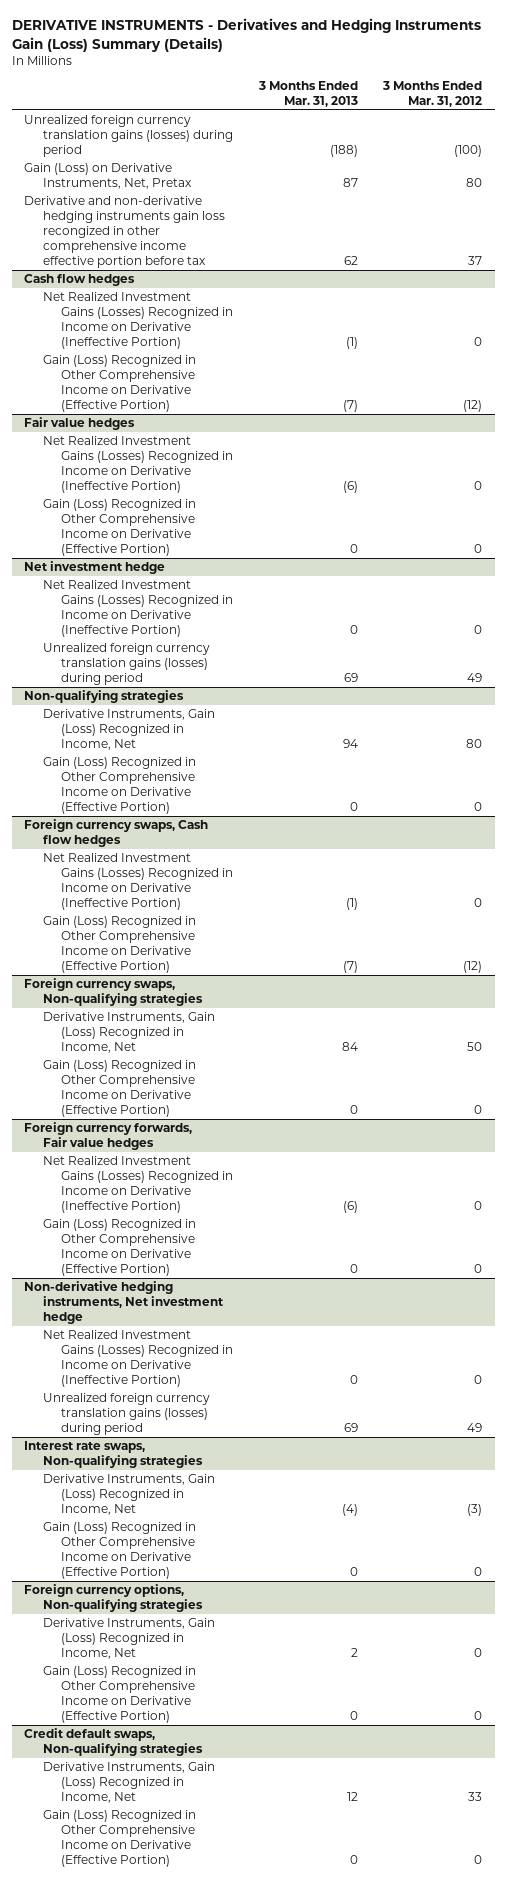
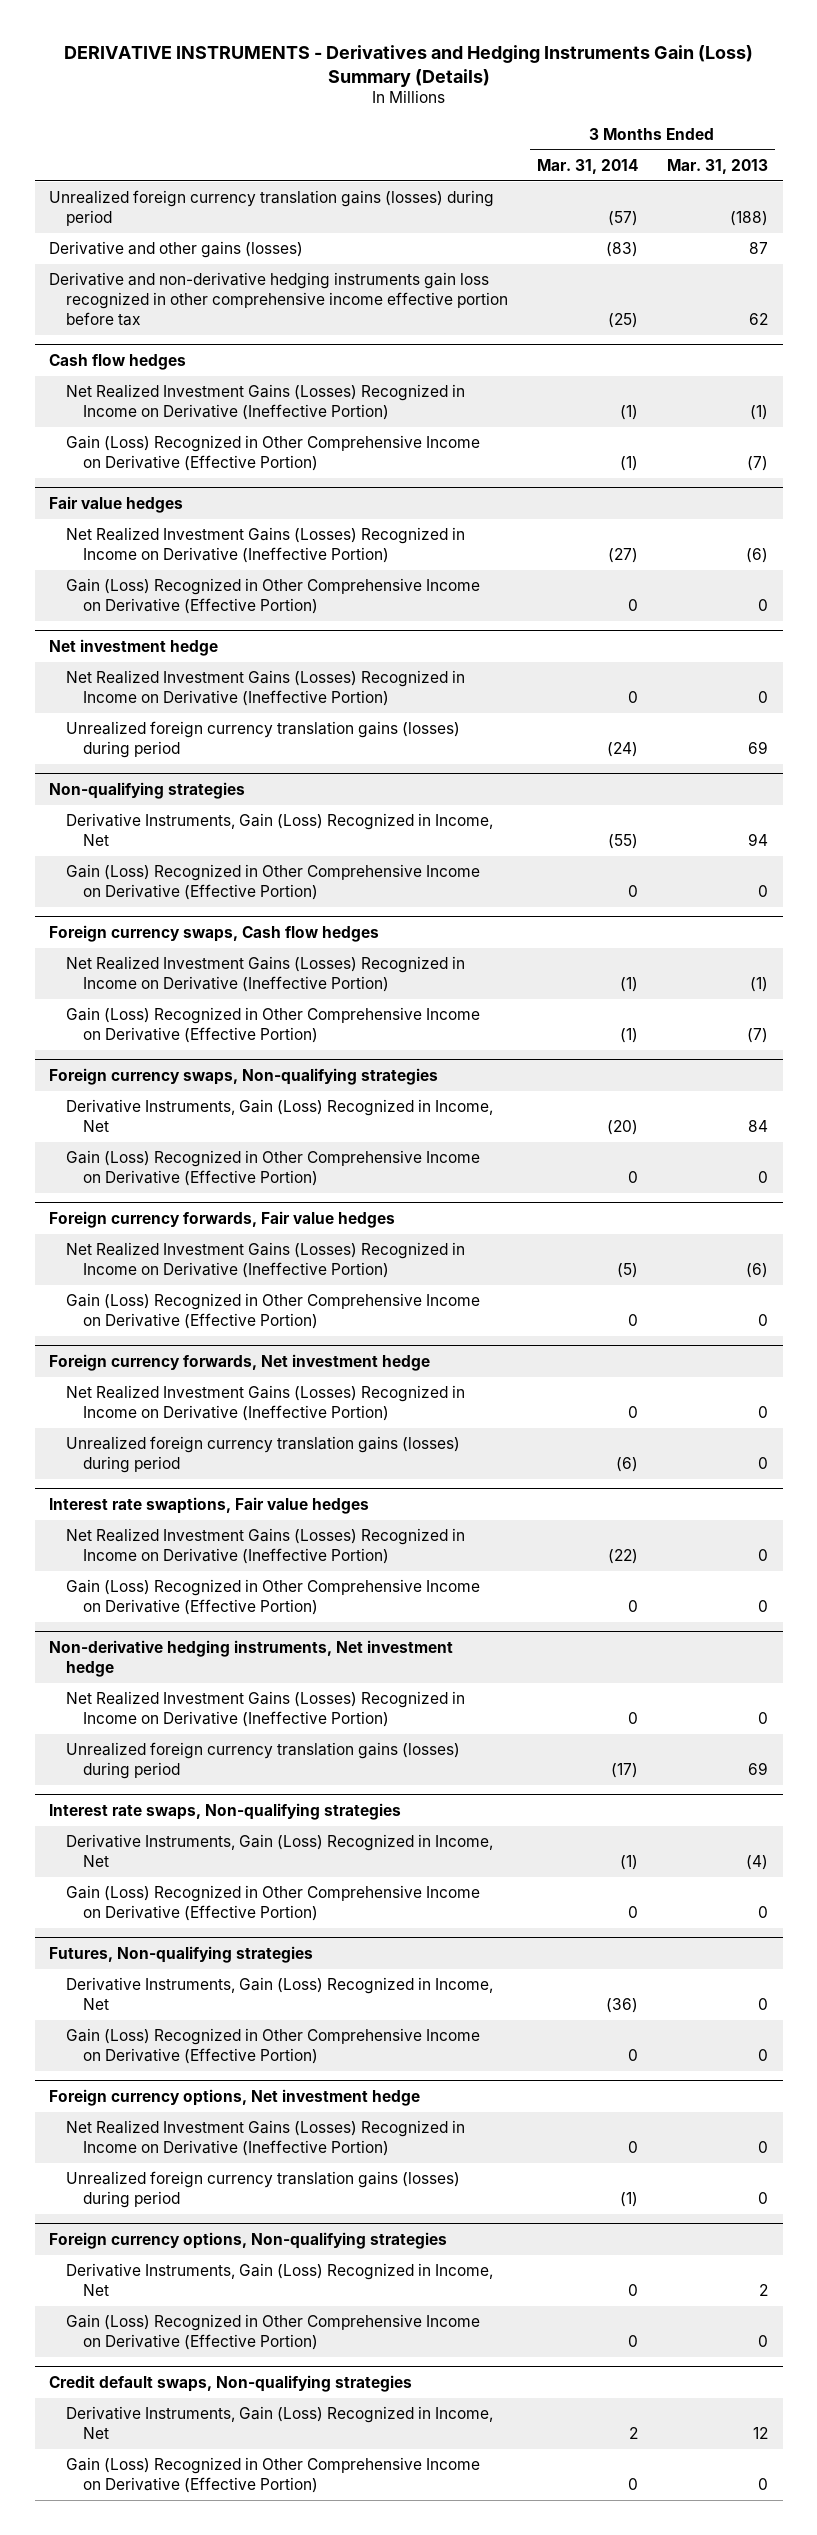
[382,80,483,107] 3 Months Ended Mar. 31, 2012 -> none
none -> [536,158,638,174] Mar. 31, 2014
[24,163,192,190] Gain (Loss) on Derivative Instruments, Net, Pretax -> [49,241,304,259] Derivative and other gains (losses)
[24,196,225,268] Derivative and non-derivative hedging instruments gain loss recongized in other comprehensive income effective portion before tax -> [49,272,508,326] Derivative and non-derivative hedging instruments gain loss recognized in other comprehensive income effective portion before tax
none -> [49,1354,431,1372] Foreign currency forwards, Net investment hedge
none -> [65,1385,465,1421] Net Realized Investment Gains (Losses) Recognized in Income on Derivative (Ineffective Portion)
none -> [65,1436,460,1473] Unrealized foreign currency translation gains (losses) during period
none -> [49,1497,370,1515] Interest rate swaptions, Fair value hedges
none -> [65,1528,465,1564] Net Realized Investment Gains (Losses) Recognized in Income on Derivative (Ineffective Portion)
none -> [65,1579,480,1615] Gain (Loss) Recognized in Other Comprehensive Income on Derivative (Effective Portion)
none -> [49,1946,314,1964] Futures, Non-qualifying strategies
none -> [65,1977,493,2010] Derivative Instruments, Gain (Loss) Recognized in Income, Net
none -> [65,2028,480,2064] Gain (Loss) Recognized in Other Comprehensive Income on Derivative (Effective Portion)
none -> [49,2089,421,2107] Foreign currency options, Net investment hedge
none -> [65,2120,465,2156] Net Realized Investment Gains (Losses) Recognized in Income on Derivative (Ineffective Portion)
none -> [65,2171,460,2208] Unrealized foreign currency translation gains (losses) during period

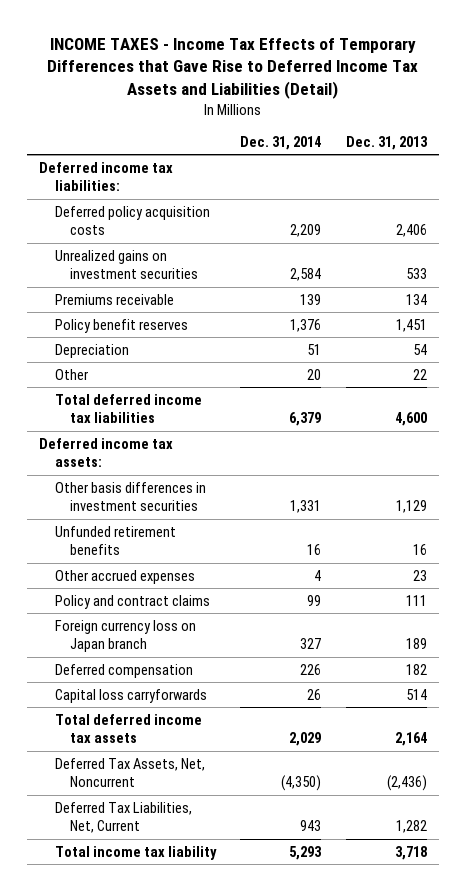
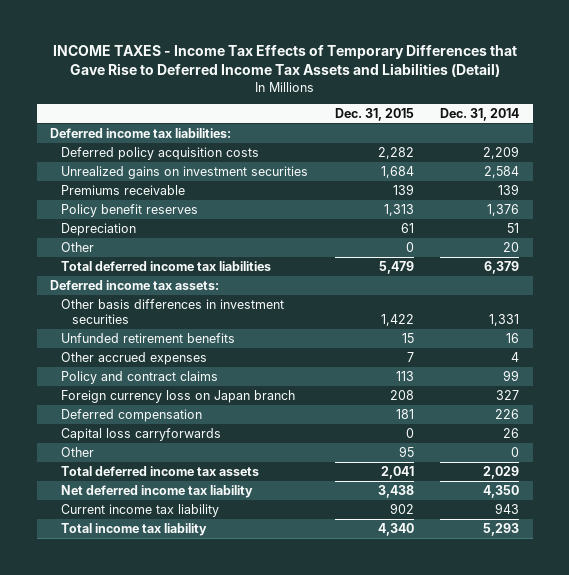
[345,136,428,151] Dec. 31, 2013 -> none
none -> [334,107,414,121] Dec. 31, 2015
none -> [61,446,95,457] Other
[54,757,205,788] Deferred Tax Assets, Net, Noncurrent -> none
none -> [61,484,254,498] Net deferred income tax liability
[54,801,192,834] Deferred Tax Liabilities, Net, Current -> [61,503,220,517] Current income tax liability

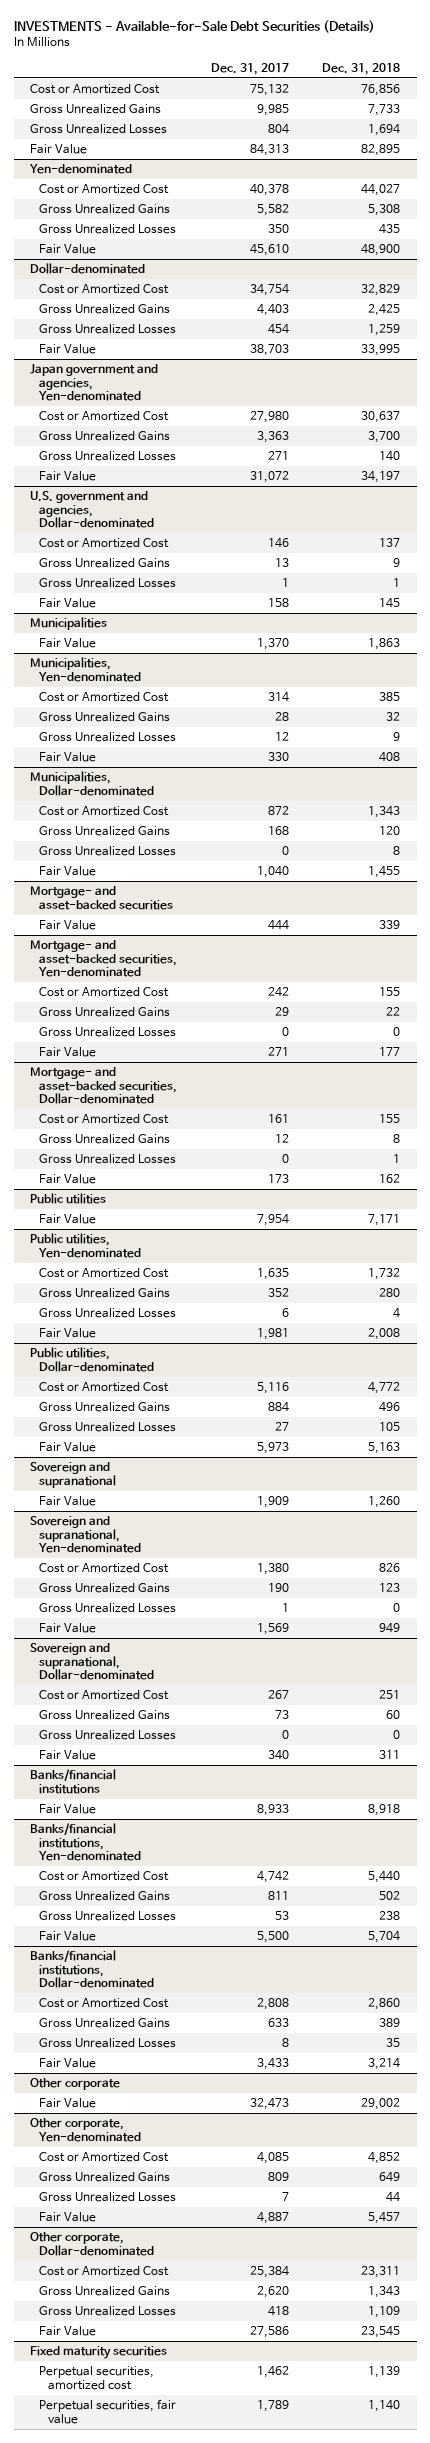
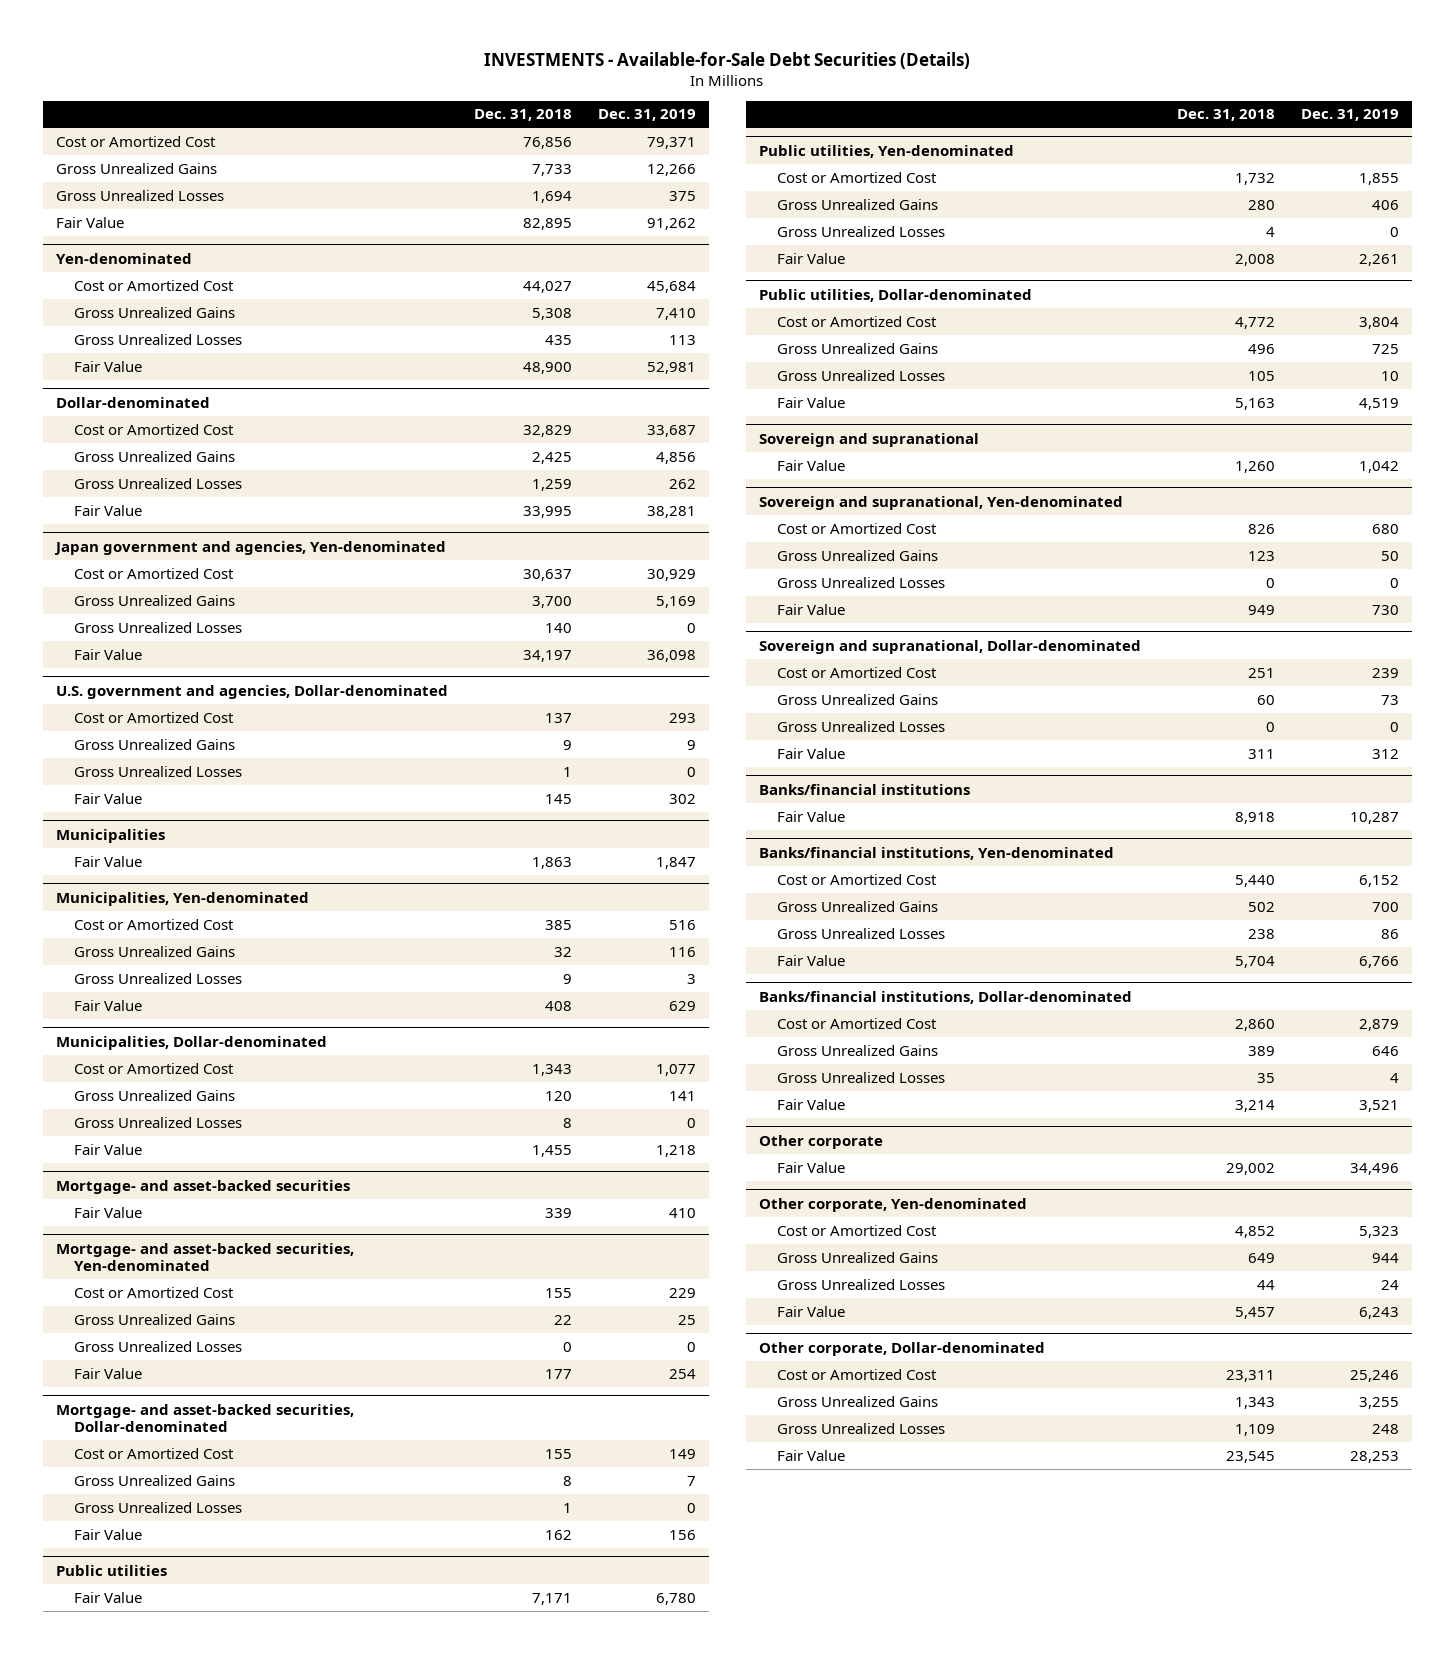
[210,62,289,75] Dec. 31, 2017 -> none
none -> [597,109,696,122] Dec. 31, 2019
[30,2346,168,2360] Fixed maturity securities -> none
[39,2366,155,2390] Perpetual securities, amortized cost -> none
[39,2399,177,2424] Perpetual securities, fair value -> none

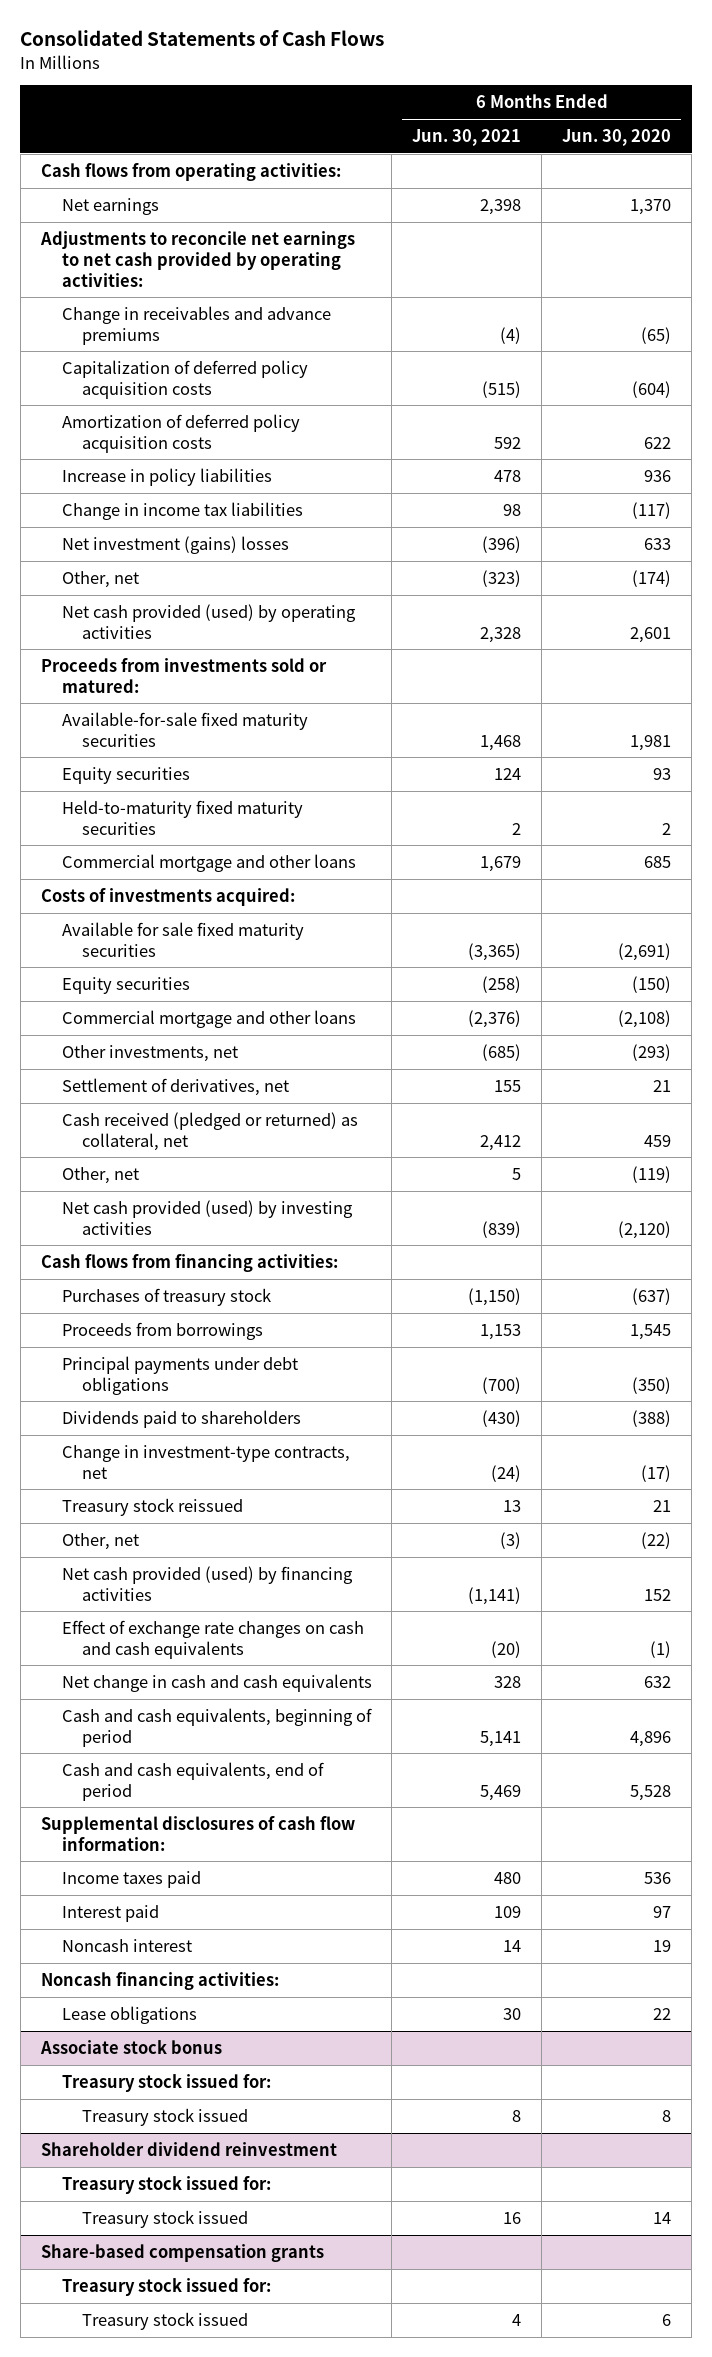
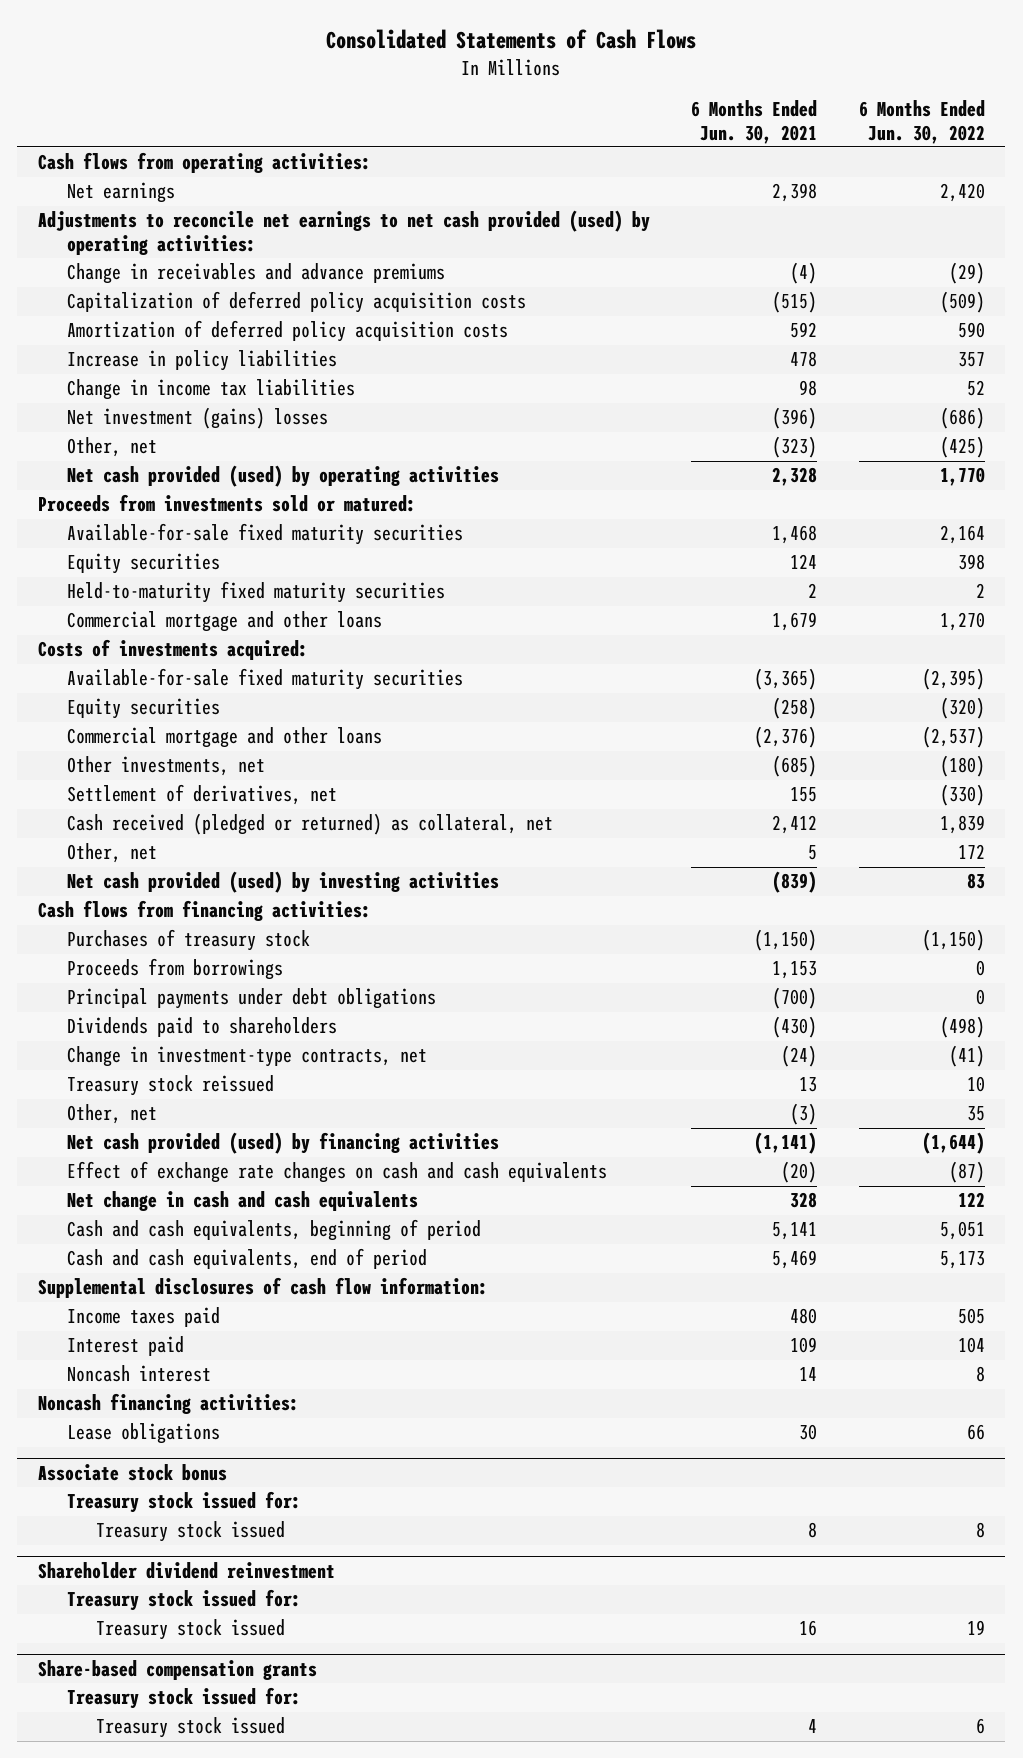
[562,128,672,146] Jun. 30, 2020 -> none
none -> [858,100,985,144] 6 Months Ended Jun. 30, 2022
[39,230,355,287] Adjustments to reconcile net earnings to net cash provided by operating activities: -> [38,210,651,255] Adjustments to reconcile net earnings to net cash provided (used) by operating activities:
[61,921,304,957] Available for sale fixed maturity securities -> [67,668,464,691] Available-for-sale fixed maturity securities

